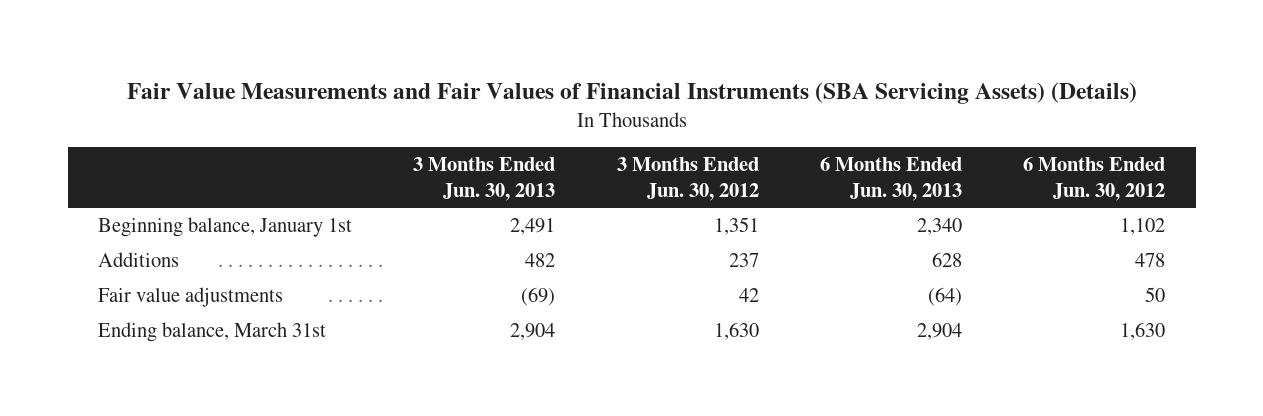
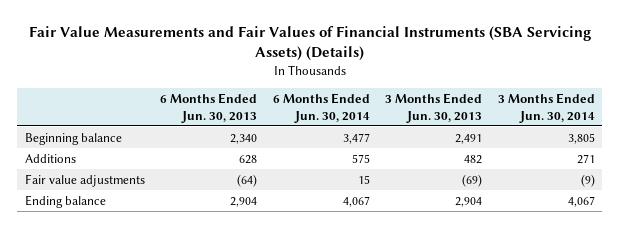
[616,157,759,201] 3 Months Ended Jun. 30, 2012 -> none
[1022,157,1165,201] 6 Months Ended Jun. 30, 2012 -> none
none -> [272,92,370,123] 6 Months Ended Jun. 30, 2014
none -> [497,92,595,123] 3 Months Ended Jun. 30, 2014
[98,217,353,238] Beginning balance, January 1st -> [24,132,122,145] Beginning balance
[98,322,327,343] Ending balance, March 31st -> [24,194,106,208] Ending balance

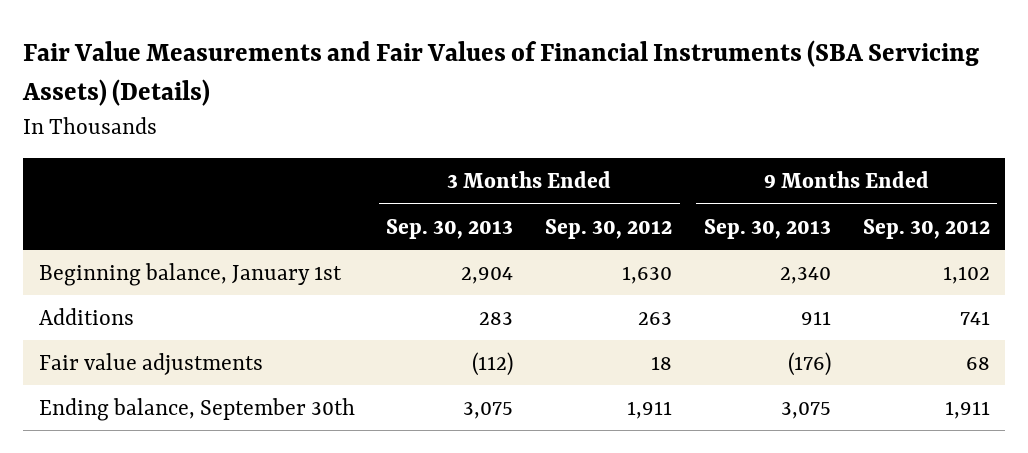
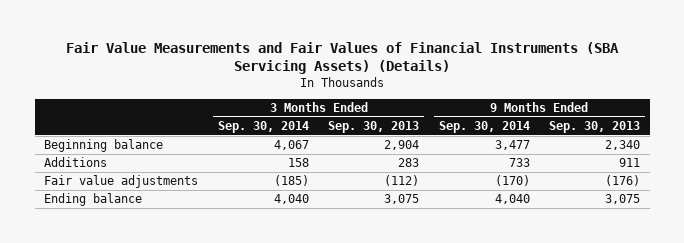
[545,218,673,239] Sep. 30, 2012 -> none
[862,218,990,239] Sep. 30, 2012 -> none
none -> [217,121,309,134] Sep. 30, 2014
none -> [438,121,530,134] Sep. 30, 2014
[38,262,342,286] Beginning balance, January 1st -> [44,139,164,153] Beginning balance
[38,397,355,421] Ending balance, September 30th -> [44,193,143,207] Ending balance

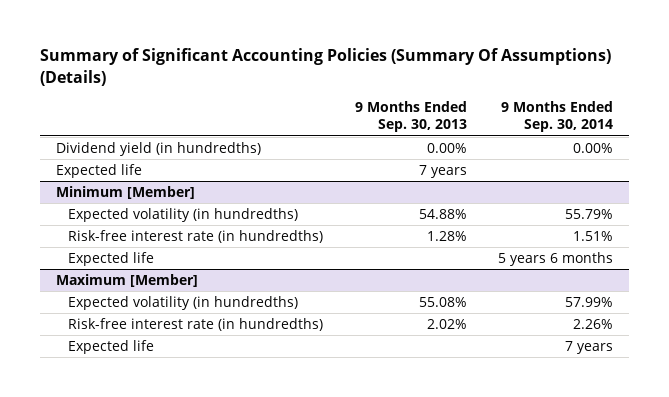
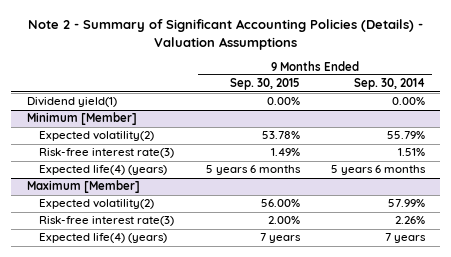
[39,48,611,86] Summary of Significant Accounting Policies (Summary Of Assumptions) (Details) -> [27,18,423,50] Note 2 - Summary of Significant Accounting Policies (Details) - Valuation Assumptions
[354,101,467,133] 9 Months Ended Sep. 30, 2013 -> none
none -> [229,78,300,91] Sep. 30, 2015
[55,164,142,179] Expected life -> none
[55,142,261,157] Dividend yield (in hundredths) -> [26,97,117,108] Dividend yield(1)
[68,208,299,223] Expected volatility (in hundredths) -> [39,131,155,142] Expected volatility(2)
[68,230,324,244] Risk-free interest rate (in hundredths) -> [39,148,175,159] Risk-free interest rate(3)
[68,252,155,267] Expected life -> [39,165,168,176] Expected life(4) (years)
[68,296,299,311] Expected volatility (in hundredths) -> [39,199,155,210] Expected volatility(2)
[68,318,324,332] Risk-free interest rate (in hundredths) -> [39,216,175,227] Risk-free interest rate(3)
[68,340,155,355] Expected life -> [39,233,168,244] Expected life(4) (years)

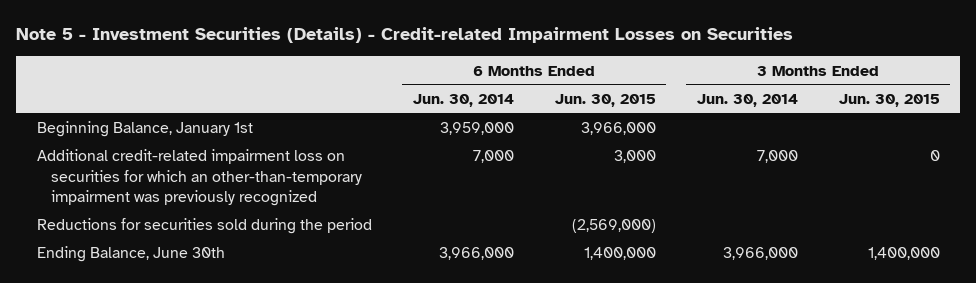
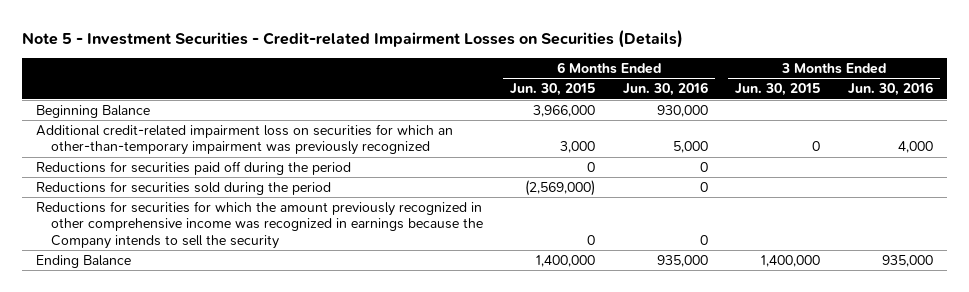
[16,27,794,44] Note 5 - Investment Securities (Details) - Credit-related Impairment Losses on Securities -> [21,29,683,48] Note 5 - Investment Securities - Credit-related Impairment Losses on Securities (Details)
[412,93,514,107] Jun. 30, 2014 -> none
[696,93,798,107] Jun. 30, 2014 -> none
none -> [622,82,708,97] Jun. 30, 2016
none -> [847,82,933,97] Jun. 30, 2016
[36,121,253,138] Beginning Balance, January 1st -> [35,104,150,118] Beginning Balance
none -> [35,160,351,175] Reductions for securities paid off during the period
none -> [35,200,483,249] Reductions for securities for which the amount previously recognized in other comprehensive income was recognized in earnings because the Company intends to sell the security
[36,246,225,263] Ending Balance, June 30th -> [35,254,131,268] Ending Balance

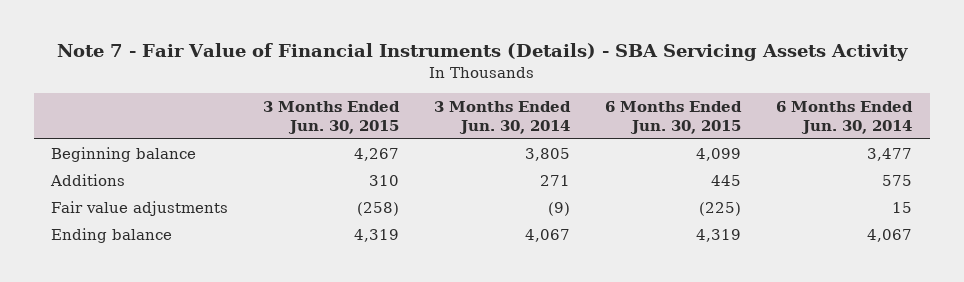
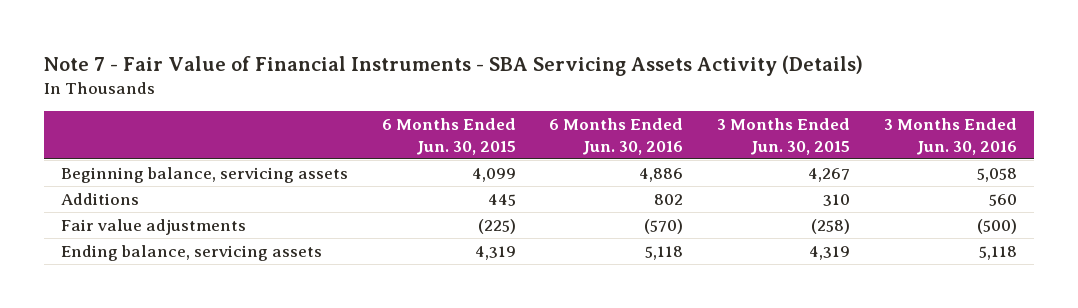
[56,43,908,62] Note 7 - Fair Value of Financial Instruments (Details) - SBA Servicing Assets Activity -> [44,54,864,76] Note 7 - Fair Value of Financial Instruments - SBA Servicing Assets Activity (Details)
[434,100,572,134] 3 Months Ended Jun. 30, 2014 -> none
[776,100,914,134] 6 Months Ended Jun. 30, 2014 -> none
none -> [549,118,684,155] 6 Months Ended Jun. 30, 2016
none -> [883,118,1017,155] 3 Months Ended Jun. 30, 2016
[51,147,197,163] Beginning balance -> [60,166,348,183] Beginning balance, servicing assets
[51,228,173,244] Ending balance -> [60,244,322,261] Ending balance, servicing assets

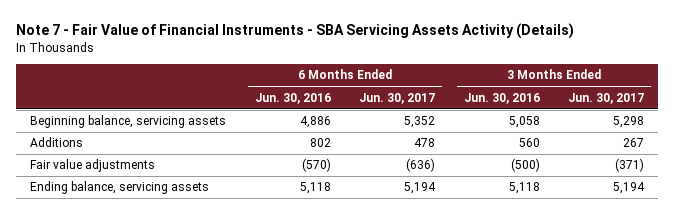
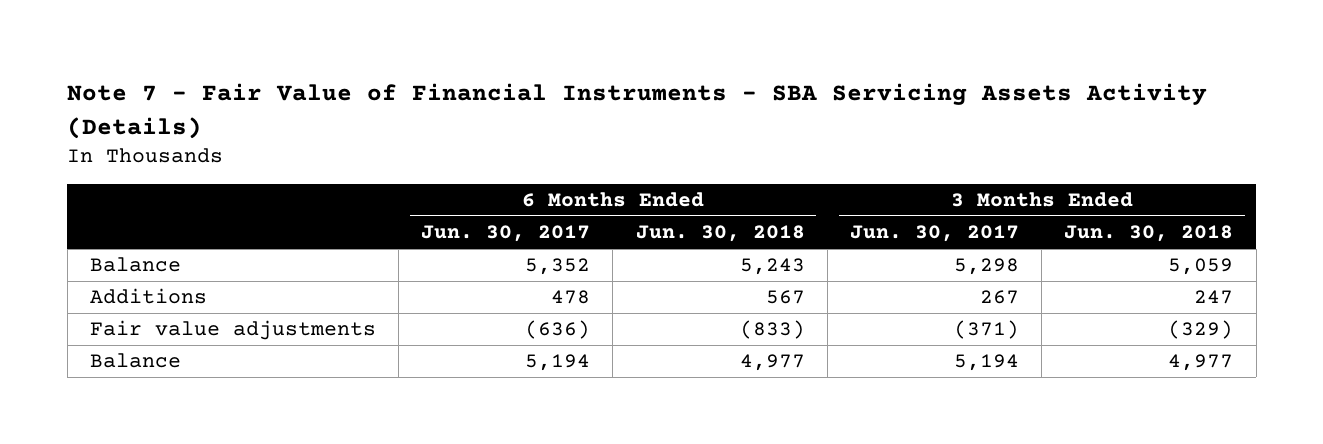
[254,92,331,104] Jun. 30, 2016 -> none
[463,92,540,104] Jun. 30, 2016 -> none
none -> [635,225,805,243] Jun. 30, 2018
none -> [1064,225,1234,243] Jun. 30, 2018
[30,115,227,129] Beginning balance, servicing assets -> [89,257,181,273] Balance
[30,181,210,195] Ending balance, servicing assets -> [89,353,181,369] Balance

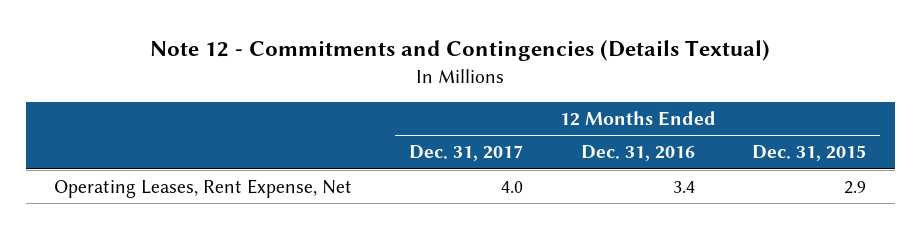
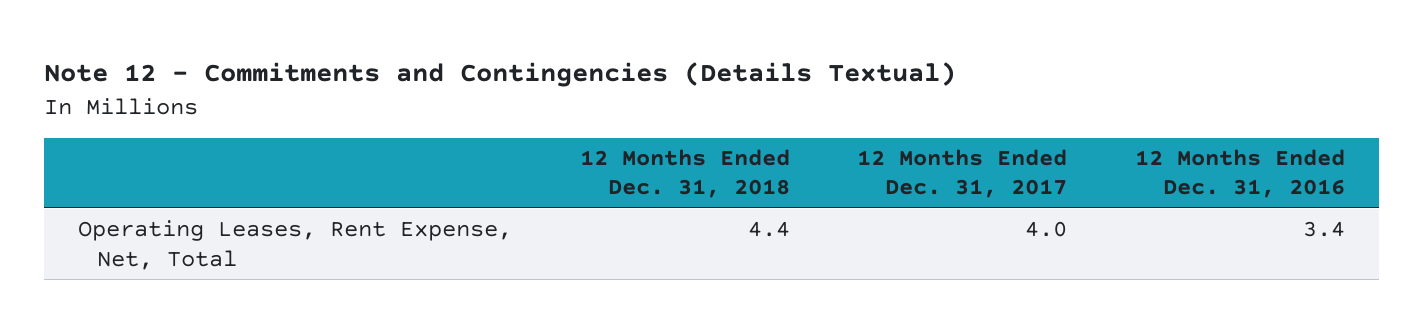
[752,145,867,162] Dec. 31, 2015 -> none
none -> [579,149,790,199] 12 Months Ended Dec. 31, 2018
[54,178,353,198] Operating Leases, Rent Expense, Net -> [77,220,512,270] Operating Leases, Rent Expense, Net, Total

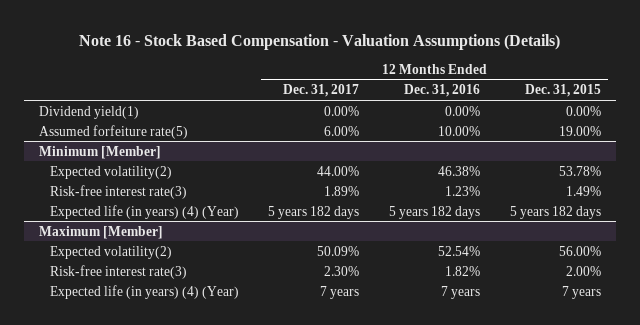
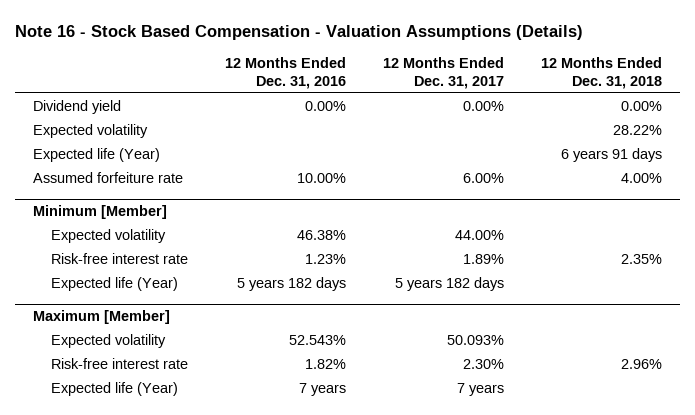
[524,84,601,98] Dec. 31, 2015 -> none
none -> [540,56,662,89] 12 Months Ended Dec. 31, 2018
[39,105,140,119] Dividend yield(1) -> [32,99,121,114] Dividend yield
none -> [32,123,148,138] Expected volatility
none -> [32,147,160,162] Expected life (Year)
[39,124,189,139] Assumed forfeiture rate(5) -> [32,171,183,183] Assumed forfeiture rate
[49,165,172,179] Expected volatility(2) -> [51,228,167,243] Expected volatility
[49,184,187,199] Risk-free interest rate(3) -> [51,252,189,264] Risk-free interest rate
[49,204,239,219] Expected life (in years) (4) (Year) -> [51,276,179,291] Expected life (Year)
[49,245,172,259] Expected volatility(2) -> [51,333,167,348] Expected volatility
[317,245,360,256] 50.09% -> [446,334,504,345] 50.093%
[438,245,481,256] 52.54% -> [288,334,346,345] 52.543%
[49,264,187,279] Risk-free interest rate(3) -> [51,357,189,369] Risk-free interest rate
[49,284,239,299] Expected life (in years) (4) (Year) -> [51,381,179,396] Expected life (Year)

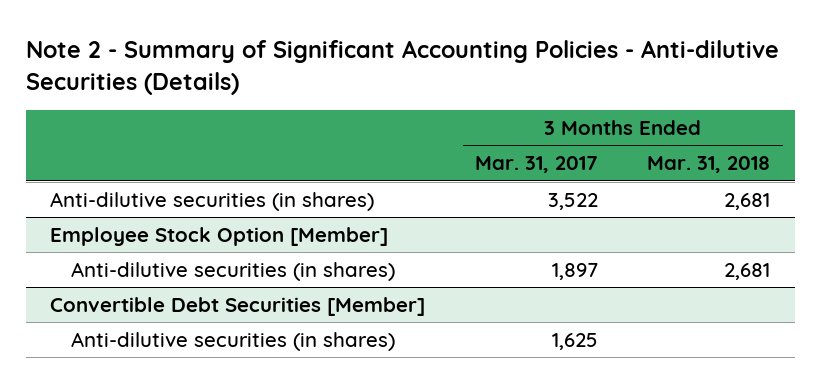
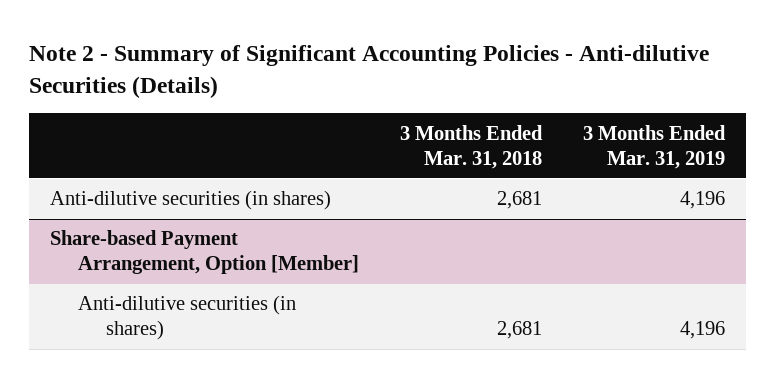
[474,156,598,174] Mar. 31, 2017 -> none
none -> [583,124,727,169] 3 Months Ended Mar. 31, 2019
[50,226,389,246] Employee Stock Option [Member] -> [50,230,360,275] Share-based Payment Arrangement, Option [Member]
[50,296,426,316] Convertible Debt Securities [Member] -> none
[71,331,396,351] Anti-dilutive securities (in shares) -> none

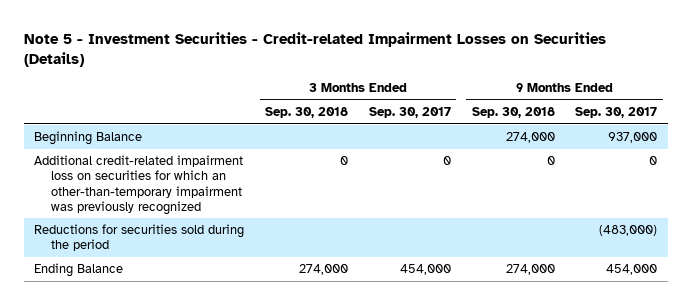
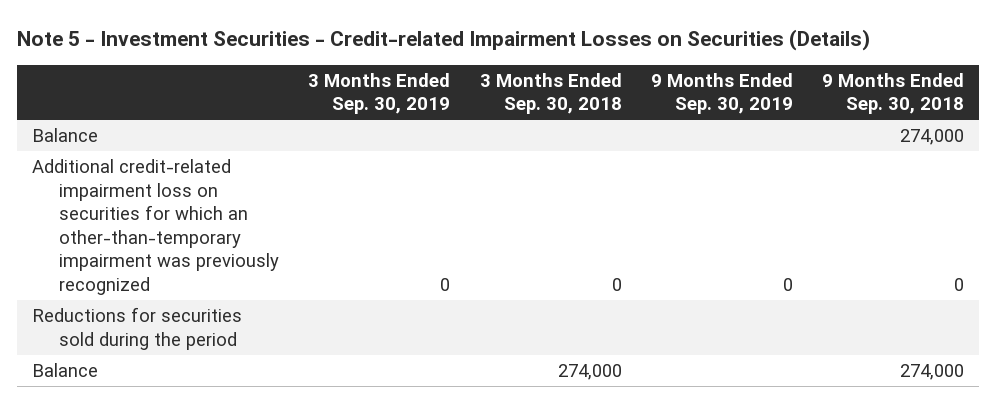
[368,107,451,119] Sep. 30, 2017 -> none
[575,107,658,119] Sep. 30, 2017 -> none
none -> [308,72,451,115] 3 Months Ended Sep. 30, 2019
none -> [650,72,793,115] 9 Months Ended Sep. 30, 2019
[34,131,143,146] Beginning Balance -> [32,128,99,143] Balance
[34,263,124,278] Ending Balance -> [32,363,99,378] Balance

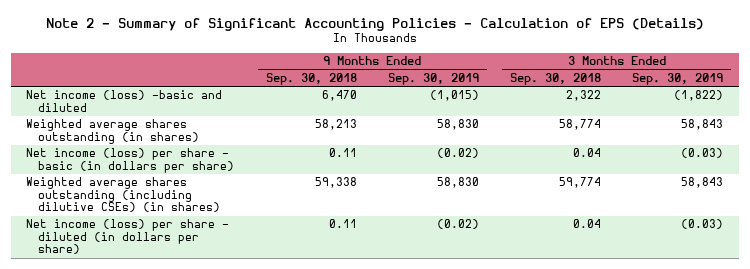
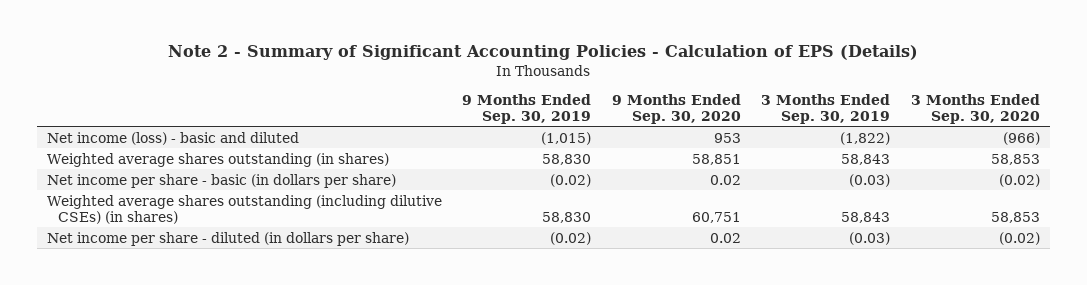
[265,72,357,85] Sep. 30, 2018 -> none
[509,72,601,85] Sep. 30, 2018 -> none
none -> [611,93,741,124] 9 Months Ended Sep. 30, 2020
none -> [910,93,1040,124] 3 Months Ended Sep. 30, 2020
[26,90,223,112] Net income (loss) -basic and diluted -> [46,131,299,145] Net income (loss) - basic and diluted
[26,148,235,173] Net income (loss) per share - basic (in dollars per share) -> [46,173,396,188] Net income per share - basic (in dollars per share)
[26,219,230,255] Net income (loss) per share - diluted (in dollars per share) -> [46,231,409,246] Net income per share - diluted (in dollars per share)

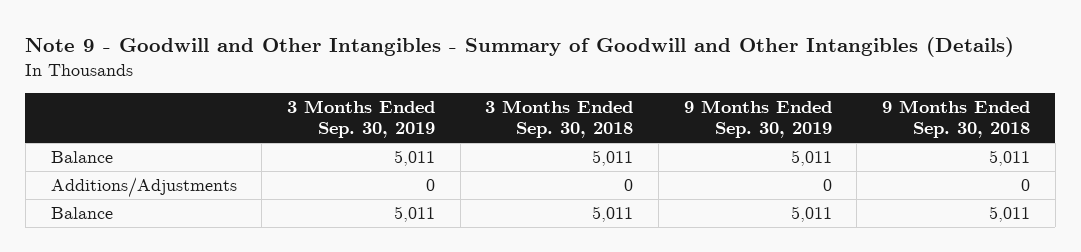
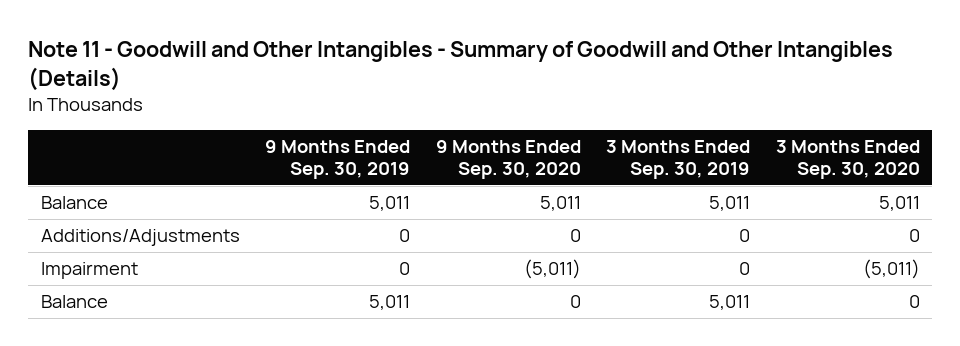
[25,37,1015,58] Note 9 - Goodwill and Other Intangibles - Summary of Goodwill and Other Intangibles (Details) -> [27,40,893,91] Note 11 - Goodwill and Other Intangibles - Summary of Goodwill and Other Intangibles (Details)
[485,100,634,139] 3 Months Ended Sep. 30, 2018 -> none
[882,100,1031,139] 9 Months Ended Sep. 30, 2018 -> none
none -> [435,139,581,179] 9 Months Ended Sep. 30, 2020
none -> [775,139,920,179] 3 Months Ended Sep. 30, 2020
none -> [40,262,138,280] Impairment

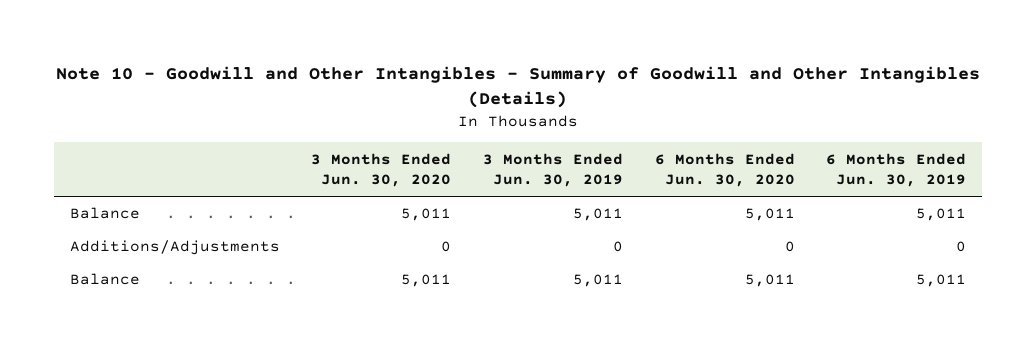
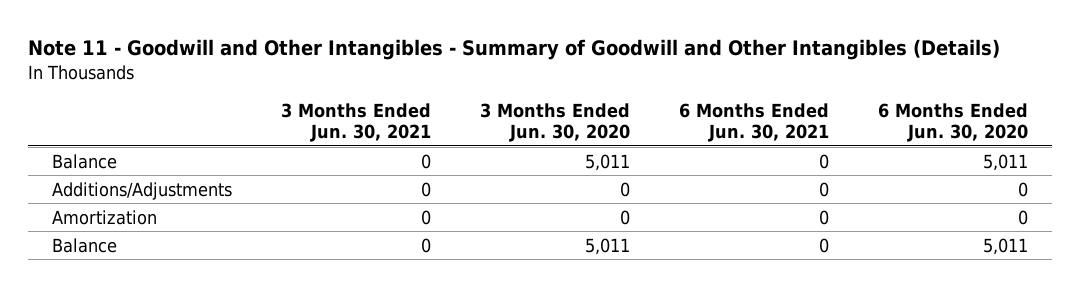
[56,66,981,109] Note 10 - Goodwill and Other Intangibles - Summary of Goodwill and Other Intangibles (Details) -> [27,38,1000,60] Note 11 - Goodwill and Other Intangibles - Summary of Goodwill and Other Intangibles (Details)
[483,152,624,188] 3 Months Ended Jun. 30, 2019 -> none
[826,152,967,188] 6 Months Ended Jun. 30, 2019 -> none
none -> [281,102,432,142] 3 Months Ended Jun. 30, 2021
none -> [678,102,829,142] 6 Months Ended Jun. 30, 2021
none -> [52,209,158,225] Amortization

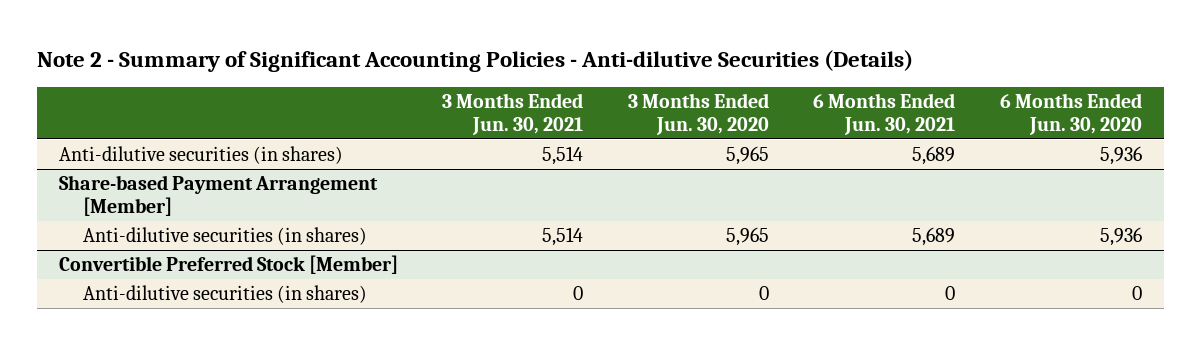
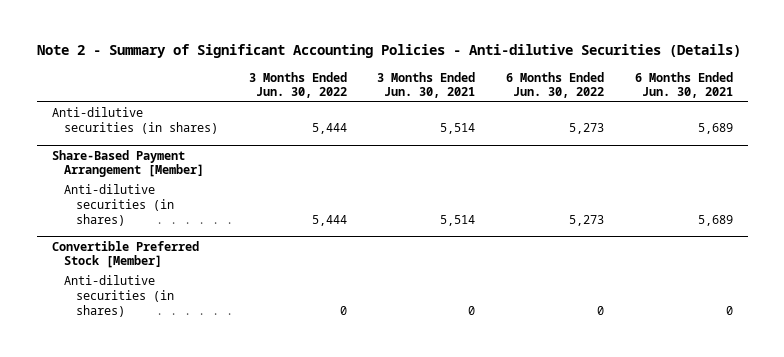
[627,93,769,135] 3 Months Ended Jun. 30, 2020 -> none
[999,93,1142,135] 6 Months Ended Jun. 30, 2020 -> none
none -> [248,71,347,99] 3 Months Ended Jun. 30, 2022
none -> [505,71,604,99] 6 Months Ended Jun. 30, 2022
[58,175,378,217] Share-based Payment Arrangement [Member] -> [51,149,205,178] Share-Based Payment Arrangement [Member]

